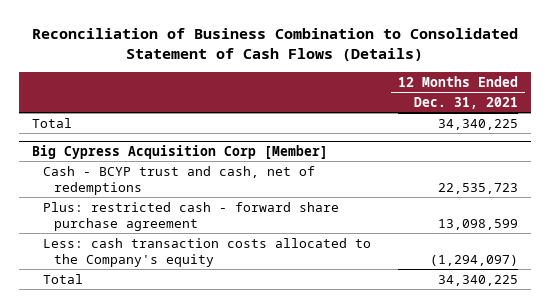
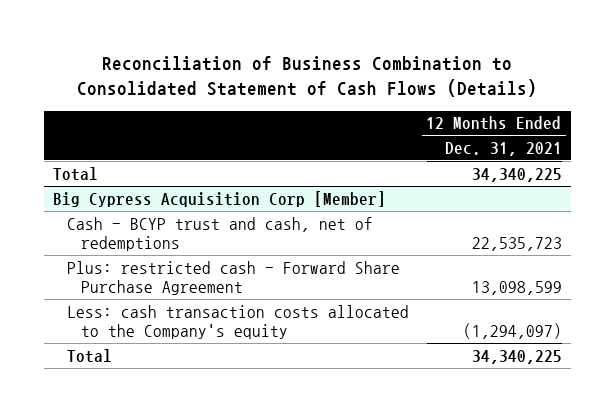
[42,201,339,231] Plus: restricted cash - forward share purchase agreement -> [66,260,400,296] Plus: restricted cash - Forward Share Purchase Agreement

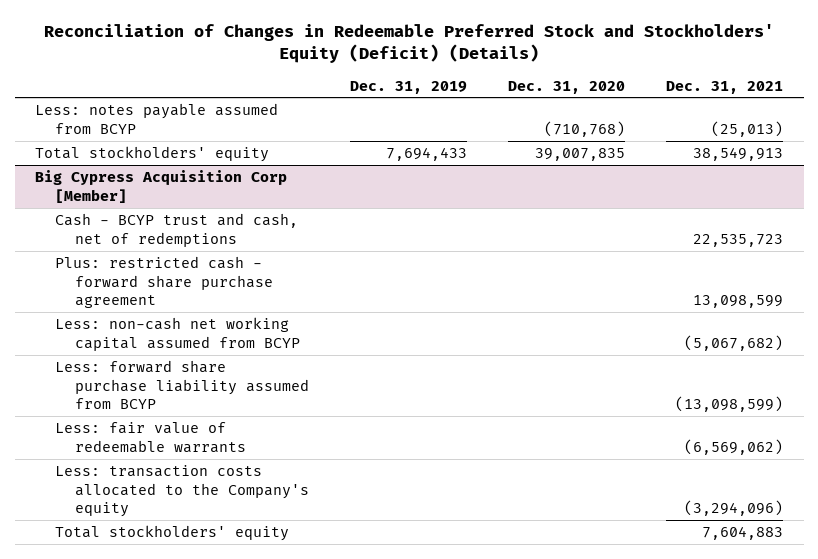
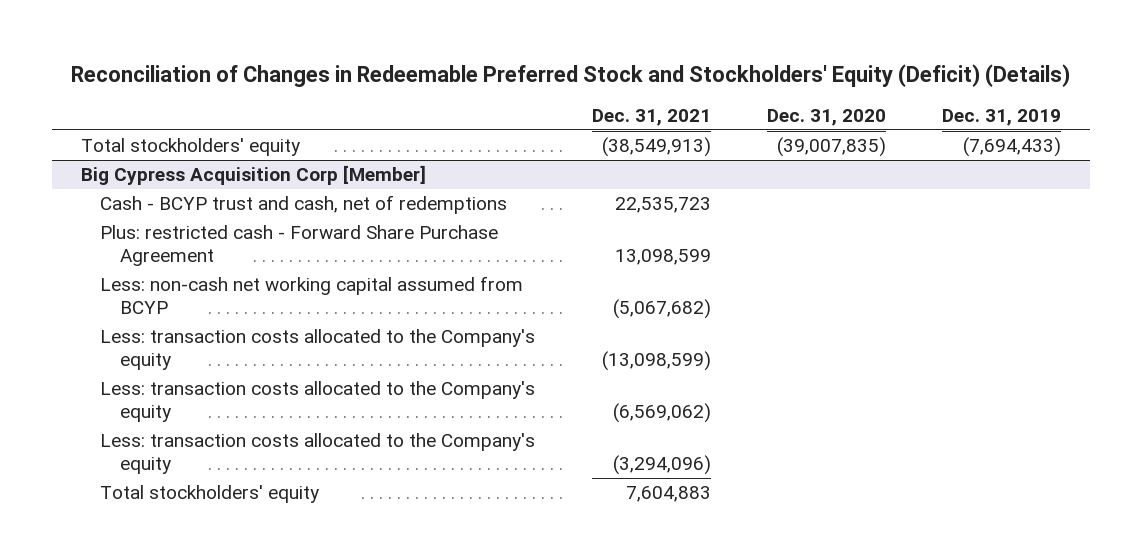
[35,102,279,134] Less: notes payable assumed from BCYP -> none
[386,146,468,161] 7,694,433 -> [963,137,1062,158] (7,694,433)
[535,147,626,161] 39,007,835 -> [776,137,886,158] (39,007,835)
[693,146,784,161] 38,549,913 -> [601,137,711,158] (38,549,913)
[55,255,274,309] Plus: restricted cash - forward share purchase agreement -> [100,225,499,266] Plus: restricted cash - Forward Share Purchase Agreement
[55,359,310,410] Less: forward share purchase liability assumed from BCYP -> [100,329,536,370] Less: transaction costs allocated to the Company's equity
[55,421,247,453] Less: fair value of redeemable warrants -> [100,381,536,422] Less: transaction costs allocated to the Company's equity

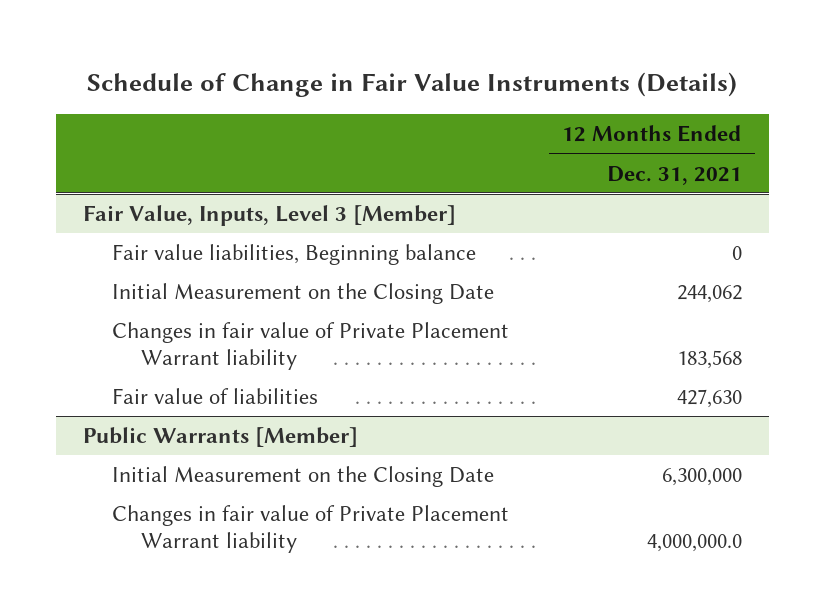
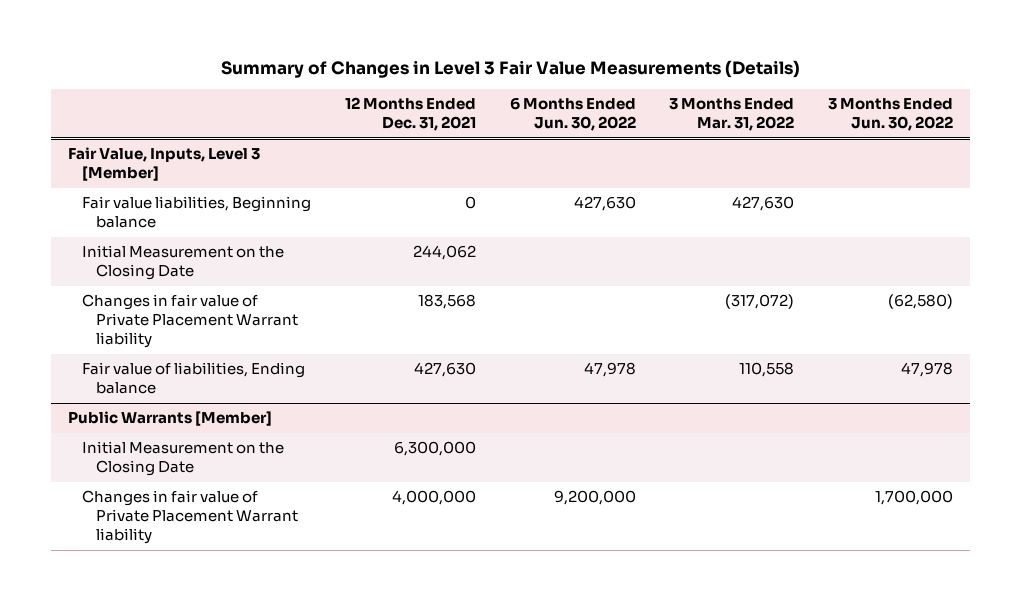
[87,72,738,98] Schedule of Change in Fair Value Instruments (Details) -> [220,60,800,79] Summary of Changes in Level 3 Fair Value Measurements (Details)
none -> [509,97,636,132] 6 Months Ended Jun. 30, 2022
none -> [669,98,795,132] 3 Months Ended Mar. 31, 2022
none -> [828,98,954,132] 3 Months Ended Jun. 30, 2022
[111,388,318,405] Fair value of liabilities -> [81,362,305,395] Fair value of liabilities, Ending balance
[646,533,742,552] 4,000,000.0 -> [391,490,476,506] 4,000,000

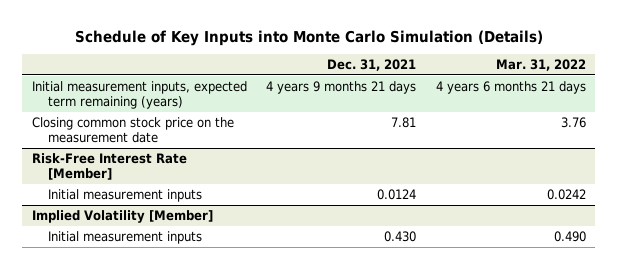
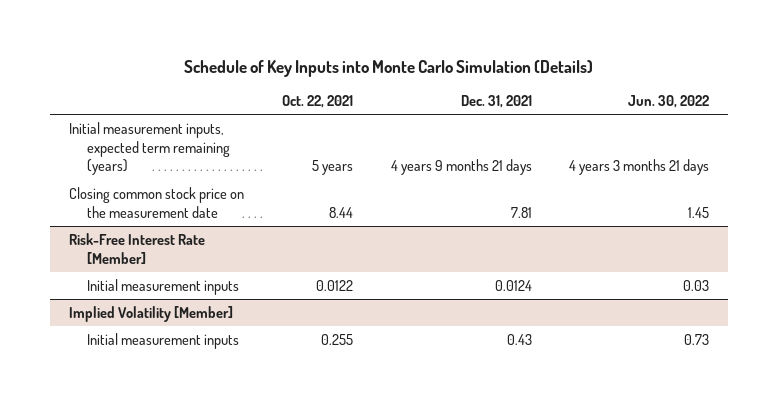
[495,58,586,71] Mar. 31, 2022 -> none
none -> [281,95,353,109] Oct. 22, 2021
none -> [628,95,710,109] Jun. 30, 2022
[384,230,417,242] 0.430 -> [506,333,532,345] 0.43

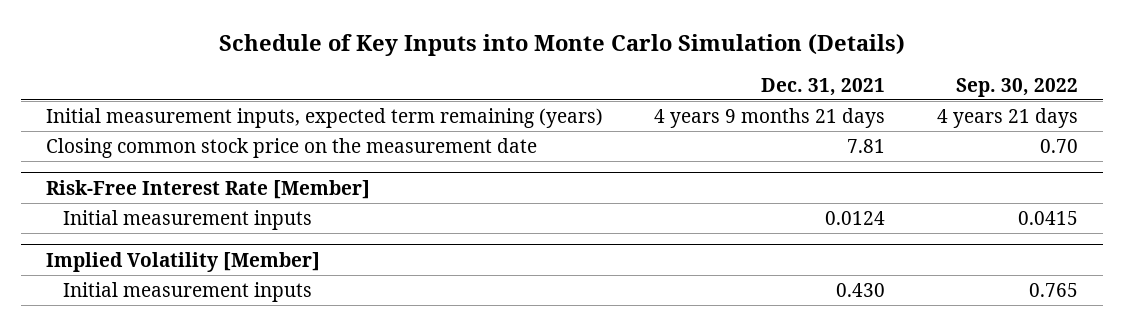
[281,95,353,109] Oct. 22, 2021 -> none
[628,95,710,109] Jun. 30, 2022 -> none
none -> [955,77,1078,97] Sep. 30, 2022
[506,333,532,345] 0.43 -> [836,282,886,297] 0.430

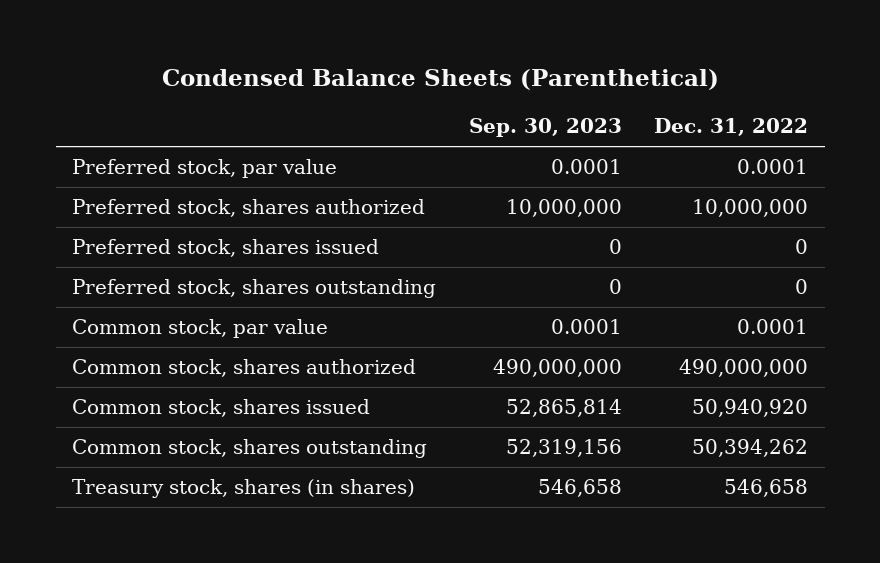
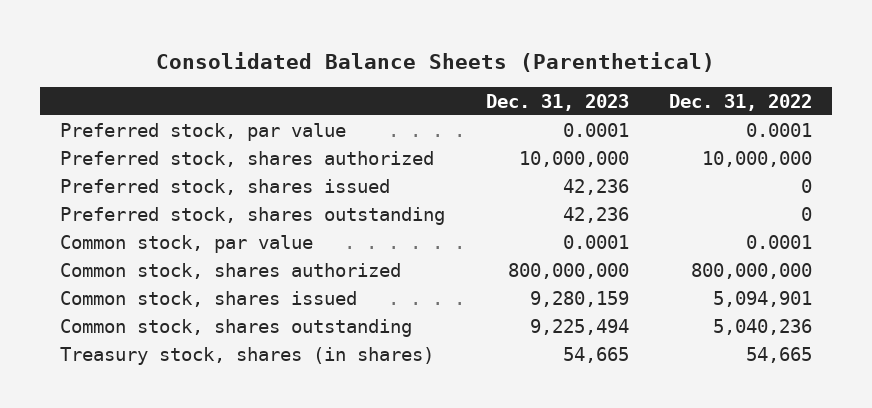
[162,69,720,91] Condensed Balance Sheets (Parenthetical) -> [156,51,716,72] Consolidated Balance Sheets (Parenthetical)
[468,118,622,138] Sep. 30, 2023 -> none
none -> [485,93,629,111] Dec. 31, 2023
[679,359,809,378] 490,000,000 -> [690,262,812,279] 800,000,000
[692,399,809,418] 50,940,920 -> [712,290,812,307] 5,094,901
[692,439,809,458] 50,394,262 -> [712,318,812,335] 5,040,236
[724,479,809,498] 546,658 -> [745,346,812,363] 54,665

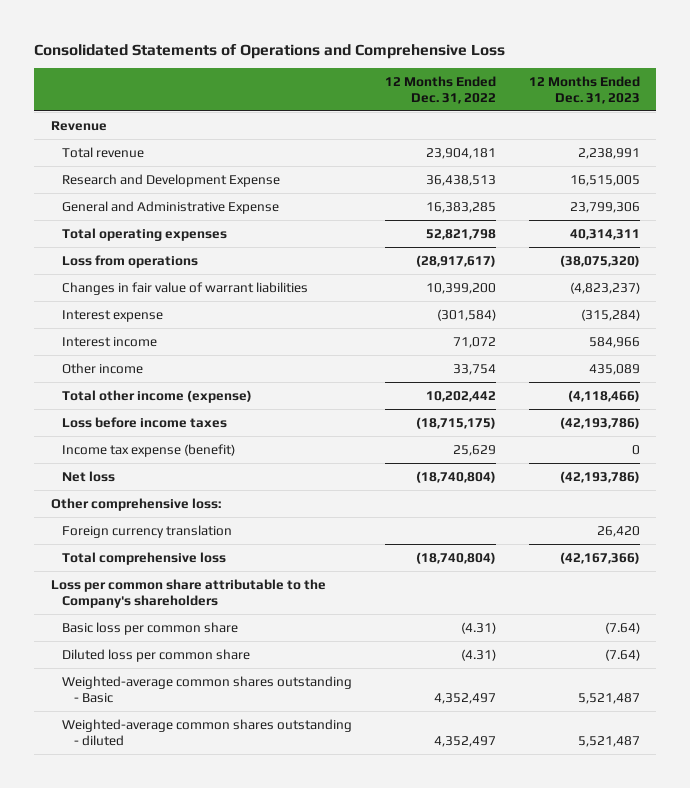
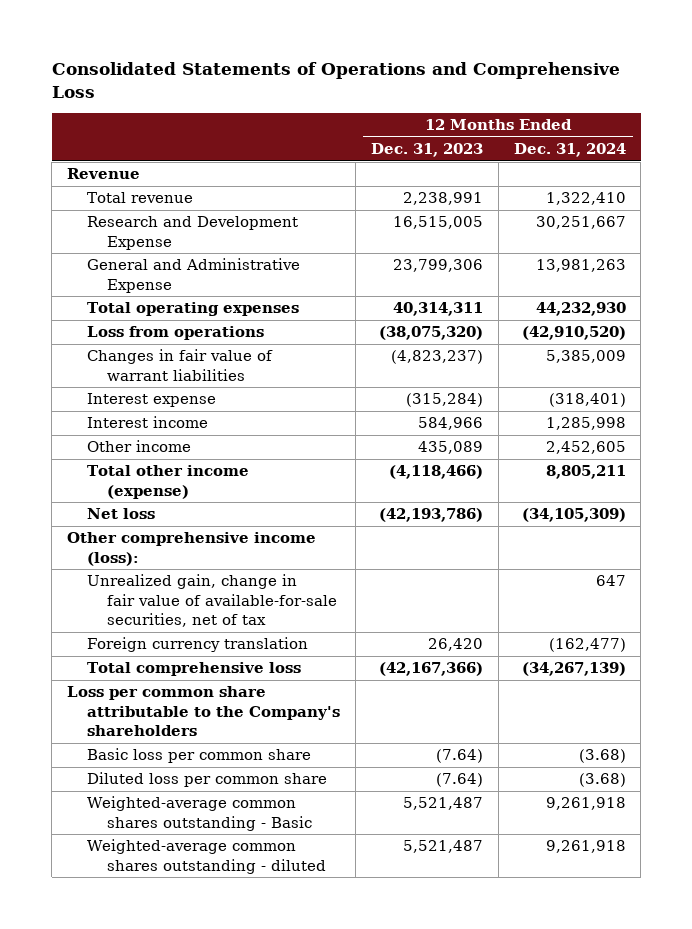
[385,75,497,104] 12 Months Ended Dec. 31, 2022 -> none
none -> [513,143,626,158] Dec. 31, 2024
[62,416,228,428] Loss before income taxes -> none
[62,443,236,457] Income tax expense (benefit) -> none
[50,497,221,511] Other comprehensive loss: -> [66,532,316,566] Other comprehensive income (loss):
none -> [87,574,338,628] Unrealized gain, change in fair value of available-for-sale securities, net of tax

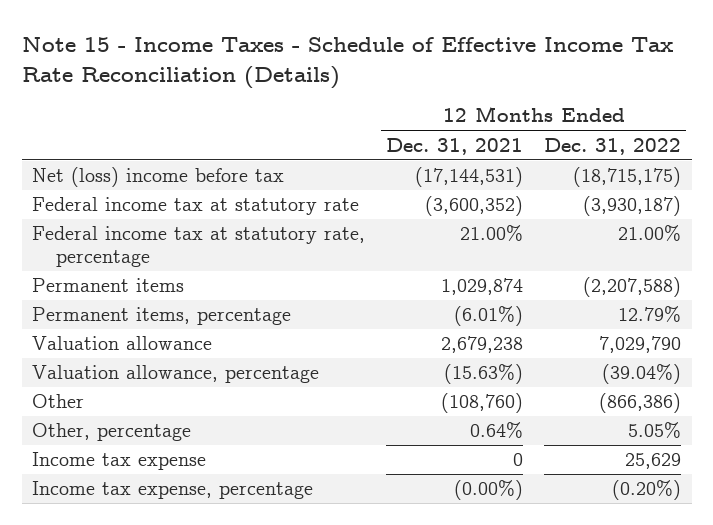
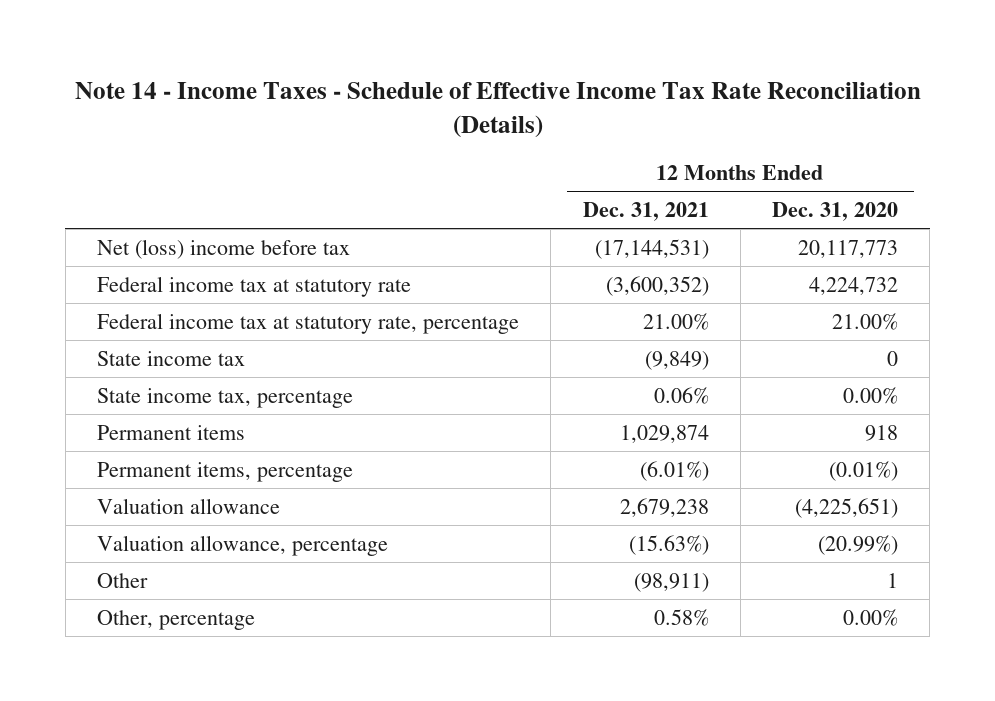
[21,36,673,89] Note 15 - Income Taxes - Schedule of Effective Income Tax Rate Reconciliation (Details) -> [74,82,921,139] Note 14 - Income Taxes - Schedule of Effective Income Tax Rate Reconciliation (Details)
[544,137,682,155] Dec. 31, 2022 -> none
none -> [772,202,899,222] Dec. 31, 2020
none -> [96,350,245,366] State income tax
none -> [96,387,353,408] State income tax, percentage
[32,452,207,471] Income tax expense -> none
[32,481,314,500] Income tax expense, percentage -> none
[441,393,524,414] (108,760) -> [633,572,709,592] (98,911)
[470,422,524,439] 0.64% -> [653,608,709,626] 0.58%

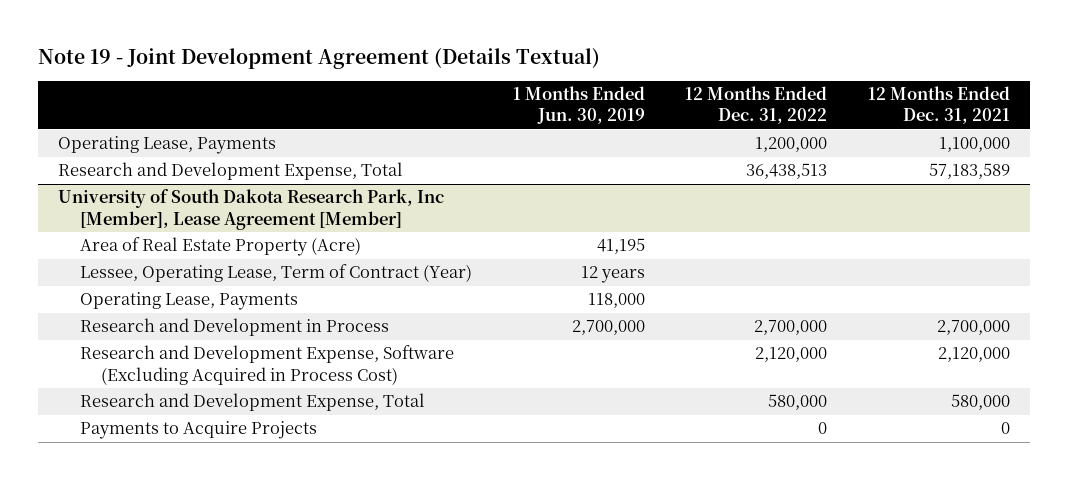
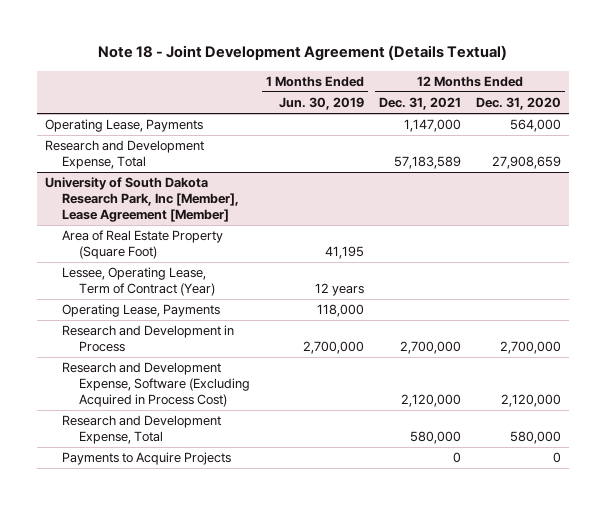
[37,47,600,69] Note 19 - Joint Development Agreement (Details Textual) -> [98,45,508,62] Note 18 - Joint Development Agreement (Details Textual)
[685,86,828,125] 12 Months Ended Dec. 31, 2022 -> none
none -> [476,97,562,111] Dec. 31, 2020
[938,137,1010,153] 1,100,000 -> [404,119,462,133] 1,147,000
[79,237,361,257] Area of Real Estate Property (Acre) -> [62,230,224,259] Area of Real Estate Property (Square Foot)

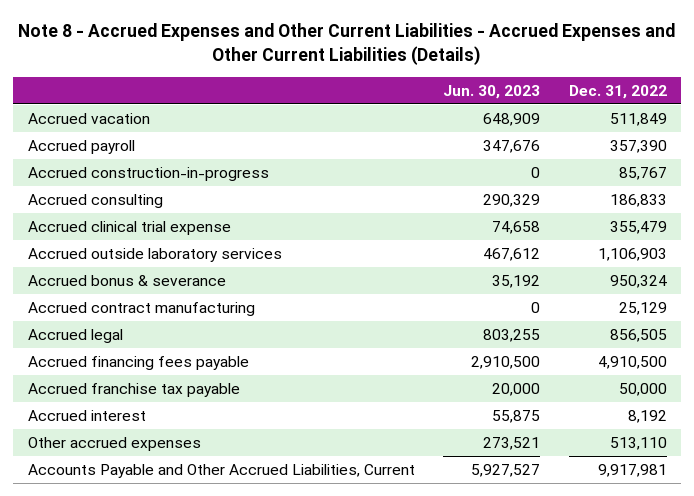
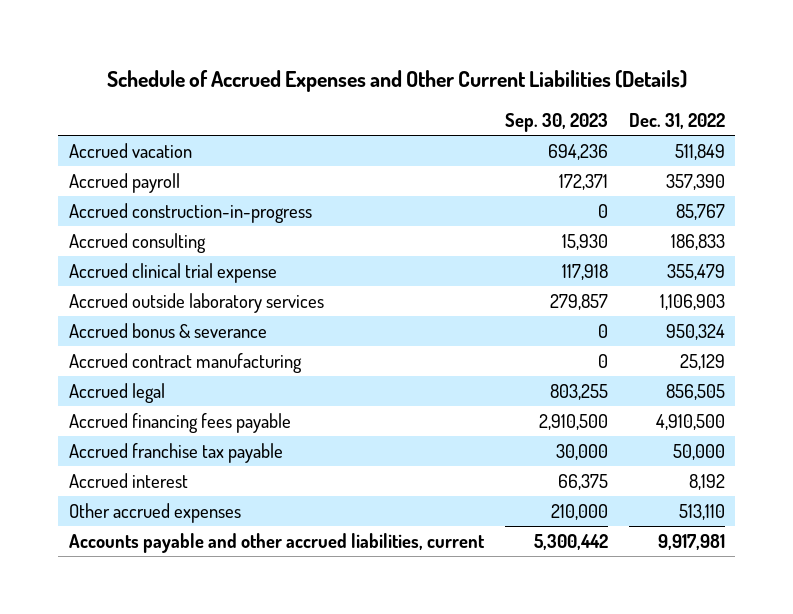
[18,23,676,66] Note 8 - Accrued Expenses and Other Current Liabilities - Accrued Expenses and Other Current Liabilities (Details) -> [106,69,687,92] Schedule of Accrued Expenses and Other Current Liabilities (Details)
[443,84,541,99] Jun. 30, 2023 -> none
none -> [504,113,608,133] Sep. 30, 2023
[27,464,415,479] Accounts Payable and Other Accrued Liabilities, Current -> [68,532,485,553] Accounts payable and other accrued liabilities, current

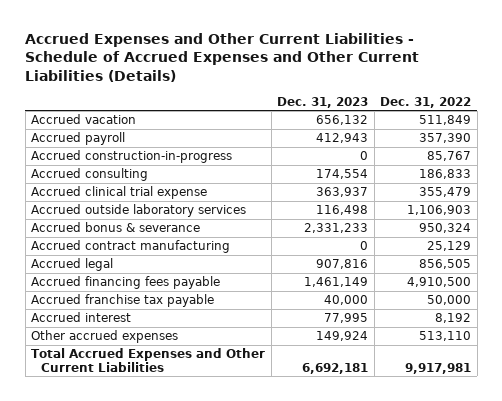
[106,69,687,92] Schedule of Accrued Expenses and Other Current Liabilities (Details) -> [25,32,420,82] Accrued Expenses and Other Current Liabilities - Schedule of Accrued Expenses and Other Current Liabilities (Details)
[504,113,608,133] Sep. 30, 2023 -> none
none -> [277,96,369,108] Dec. 31, 2023
[68,532,485,553] Accounts payable and other accrued liabilities, current -> [31,348,266,372] Total Accrued Expenses and Other Current Liabilities

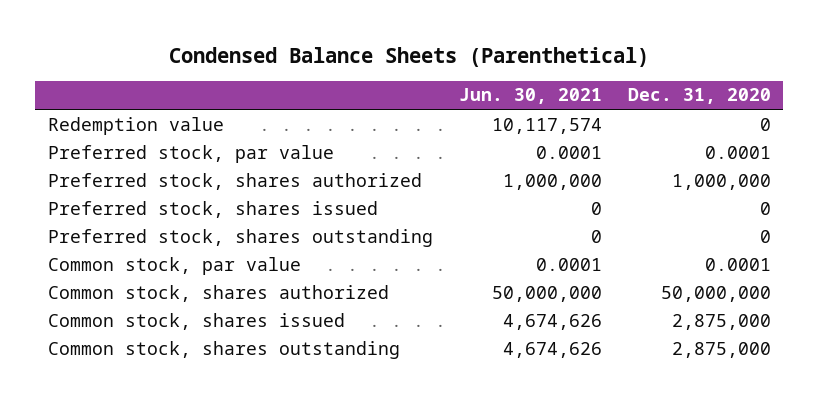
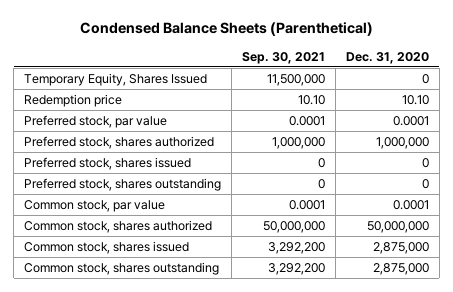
[458,88,602,105] Jun. 30, 2021 -> none
none -> [242,51,326,64] Sep. 30, 2021
[48,116,225,135] Redemption value -> [24,72,208,86] Temporary Equity, Shares Issued
none -> [24,93,123,107] Redemption price

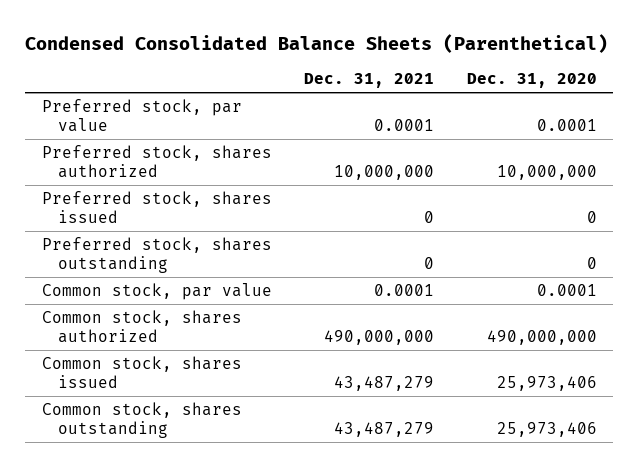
[79,22,373,37] Condensed Balance Sheets (Parenthetical) -> [25,33,609,53] Condensed Consolidated Balance Sheets (Parenthetical)
[242,51,326,64] Sep. 30, 2021 -> none
none -> [304,73,435,89] Dec. 31, 2021
[24,72,208,86] Temporary Equity, Shares Issued -> none
[24,93,123,107] Redemption price -> none
[375,136,429,149] 1,000,000 -> [496,165,597,181] 10,000,000
[366,220,429,233] 50,000,000 -> [486,330,597,346] 490,000,000
[372,241,429,254] 2,875,000 -> [496,376,597,392] 25,973,406
[372,262,429,275] 2,875,000 -> [496,422,597,438] 25,973,406

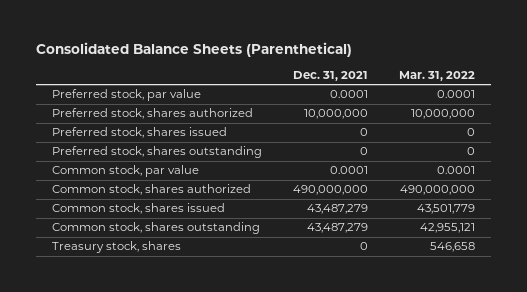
[25,33,609,53] Condensed Consolidated Balance Sheets (Parenthetical) -> [36,42,353,58] Consolidated Balance Sheets (Parenthetical)
[466,73,597,89] Dec. 31, 2020 -> none
none -> [399,71,476,82] Mar. 31, 2022
none -> [51,241,181,254] Treasury stock, shares

